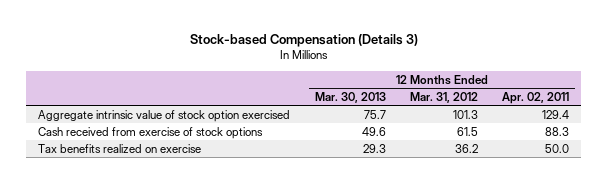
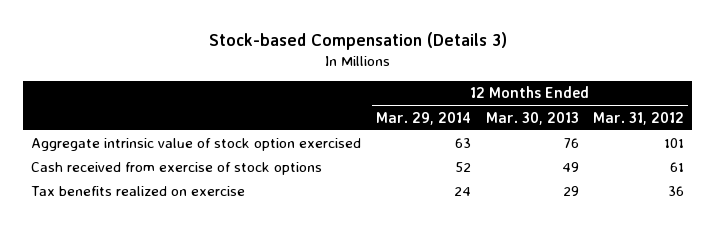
[502,91,570,104] Apr. 02, 2011 -> none
none -> [375,111,471,125] Mar. 29, 2014
[363,109,386,119] 75.7 -> [563,138,579,149] 76
[452,109,478,119] 101.3 -> [664,138,685,149] 101
[361,126,386,136] 49.6 -> [561,162,579,173] 49
[456,126,478,136] 61.5 -> [670,162,685,173] 61
[362,143,386,153] 29.3 -> [562,186,579,197] 29
[454,143,478,153] 36.2 -> [668,186,685,197] 36

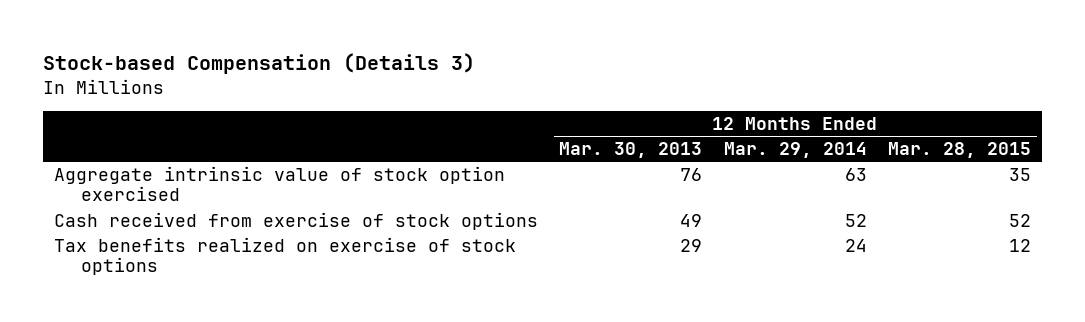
[593,111,685,125] Mar. 31, 2012 -> none
none -> [888,142,1032,159] Mar. 28, 2015
[30,186,245,197] Tax benefits realized on exercise -> [53,236,516,276] Tax benefits realized on exercise of stock options

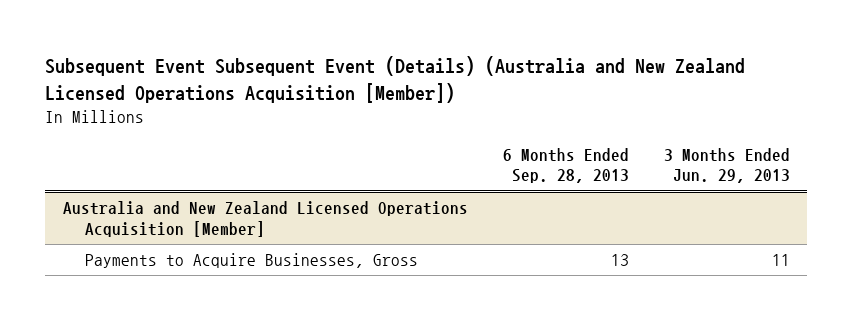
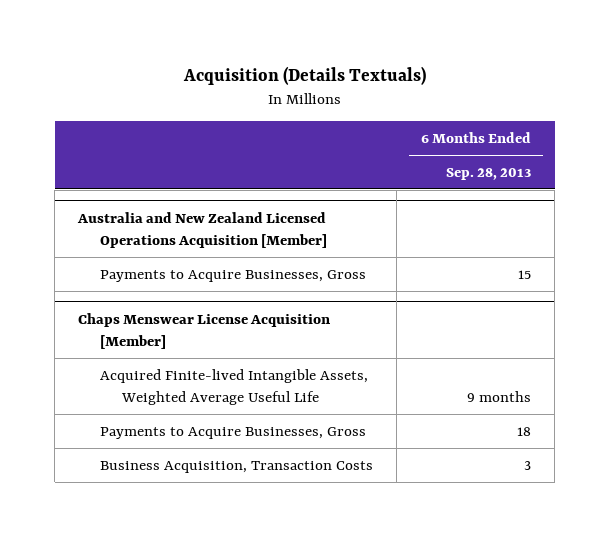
[45,56,746,103] Subsequent Event Subsequent Event (Details) (Australia and New Zealand Licensed Operations Acquisition [Member]) -> [182,66,426,86] Acquisition (Details Textuals)
[663,147,790,184] 3 Months Ended Jun. 29, 2013 -> none
[610,254,629,267] 13 -> [517,269,531,279] 15
none -> [78,312,331,349] Chaps Menswear License Acquisition [Member]
none -> [100,368,369,405] Acquired Finite-lived Intangible Assets, Weighted Average Useful Life
none -> [100,426,367,439] Payments to Acquire Businesses, Gross
none -> [100,460,374,473] Business Acquisition, Transaction Costs

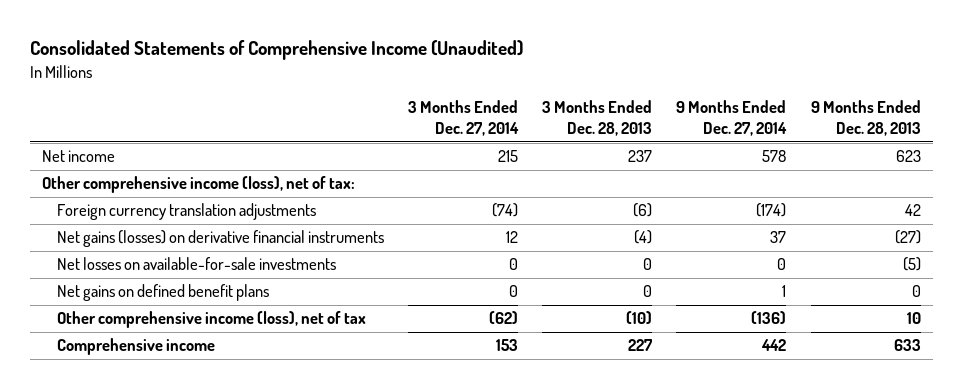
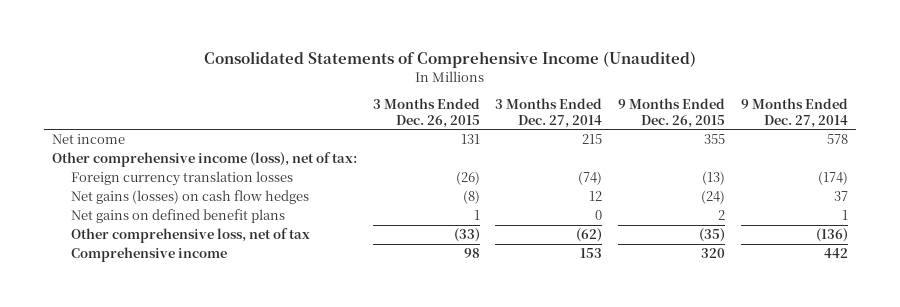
[542,100,653,137] 3 Months Ended Dec. 28, 2013 -> none
[810,100,921,137] 9 Months Ended Dec. 28, 2013 -> none
none -> [372,98,480,128] 3 Months Ended Dec. 26, 2015
none -> [618,98,726,128] 9 Months Ended Dec. 26, 2015
[56,257,336,271] Net losses on available-for-sale investments -> none
[56,203,316,221] Foreign currency translation adjustments -> [70,171,293,187] Foreign currency translation losses
[56,230,384,248] Net gains (losses) on derivative financial instruments -> [70,190,309,205] Net gains (losses) on cash flow hedges
[56,311,366,329] Other comprehensive income (loss), net of tax -> [70,228,310,244] Other comprehensive loss, net of tax

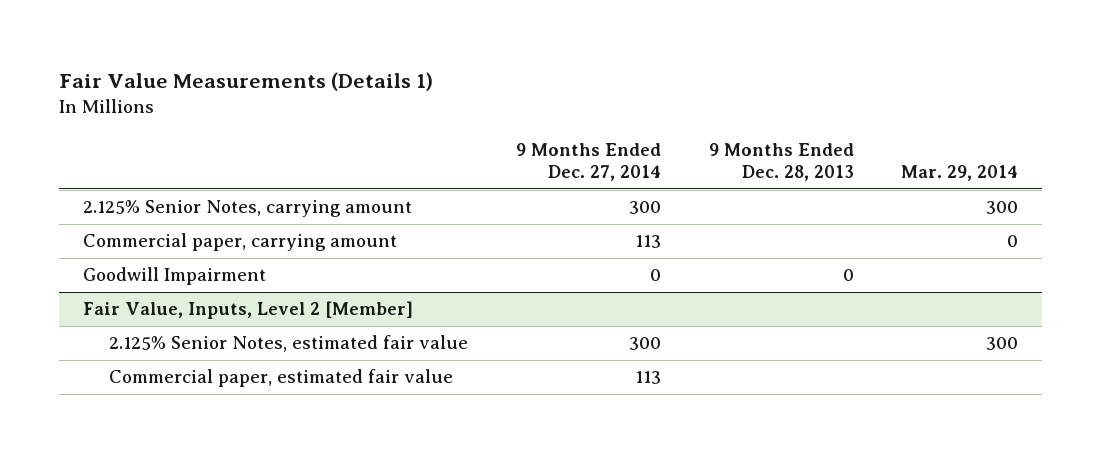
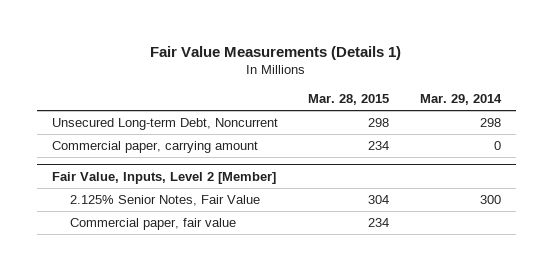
[515,142,661,182] 9 Months Ended Dec. 27, 2014 -> none
[708,142,854,182] 9 Months Ended Dec. 28, 2013 -> none
none -> [308,94,390,106] Mar. 28, 2015
[82,200,412,218] 2.125% Senior Notes, carrying amount -> none
none -> [51,118,278,131] Unsecured Long-term Debt, Noncurrent
[82,267,266,286] Goodwill Impairment -> none
[109,335,469,353] 2.125% Senior Notes, estimated fair value -> [69,195,260,207] 2.125% Senior Notes, Fair Value
[109,369,454,388] Commercial paper, estimated fair value -> [69,218,236,231] Commercial paper, fair value

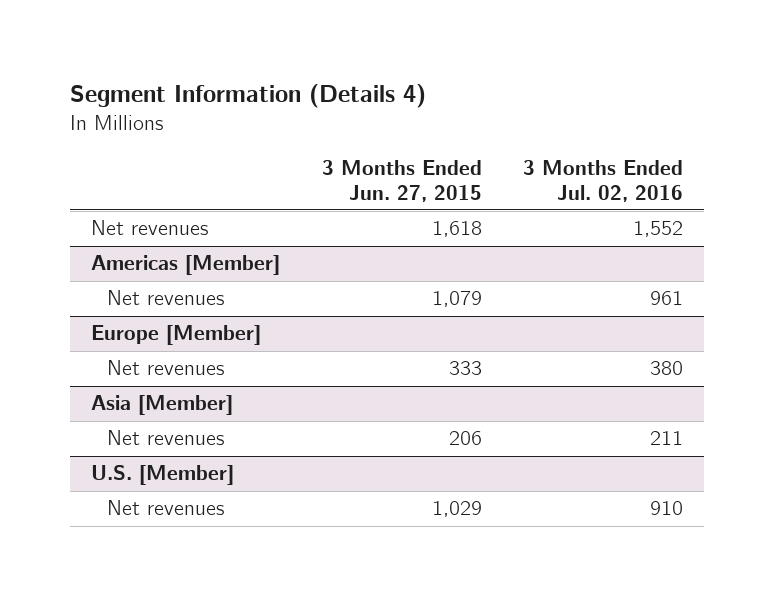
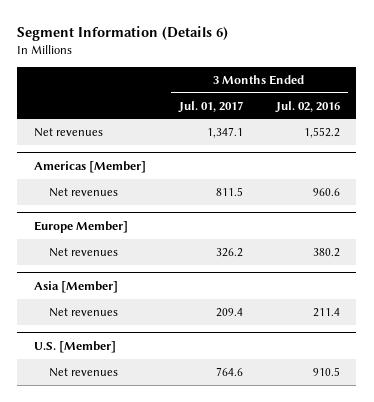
[70,84,427,109] Segment Information (Details 4) -> [17,26,229,42] Segment Information (Details 6)
[321,160,482,202] 3 Months Ended Jun. 27, 2015 -> none
none -> [177,100,243,113] Jul. 01, 2017
[633,221,684,238] 1,552 -> [303,127,340,139] 1,552.2
[650,291,684,306] 961 -> [312,188,340,197] 960.6
[91,325,262,346] Europe [Member] -> [33,221,128,234] Europe Member]
[650,361,684,376] 380 -> [312,248,340,258] 380.2
[650,431,684,446] 211 -> [312,308,340,318] 211.4
[650,501,684,516] 910 -> [312,367,340,377] 910.5

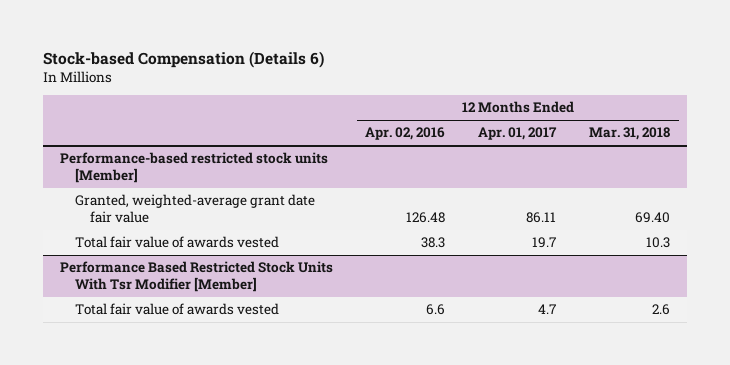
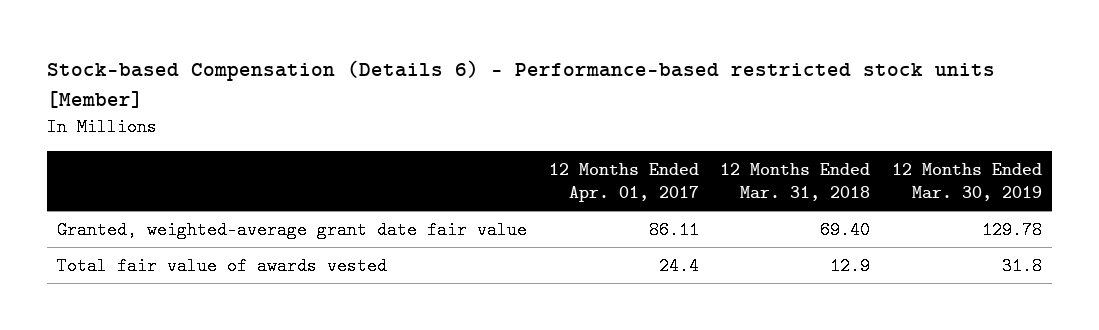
[43,50,325,68] Stock-based Compensation (Details 6) -> [46,60,995,109] Stock-based Compensation (Details 6) - Performance-based restricted stock units [Member]
[365,127,446,141] Apr. 02, 2016 -> none
none -> [891,162,1042,202] 12 Months Ended Mar. 30, 2019
[59,152,328,183] Performance-based restricted stock units [Member] -> none
[59,261,333,292] Performance Based Restricted Stock Units With Tsr Modifier [Member] -> none
[74,303,279,316] Total fair value of awards vested -> none
[532,237,557,249] 19.7 -> [658,256,699,275] 24.4
[646,237,671,249] 10.3 -> [830,256,871,275] 12.9

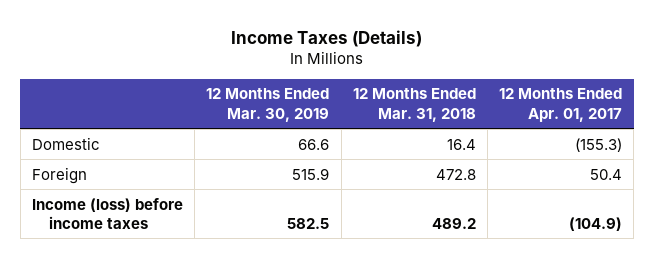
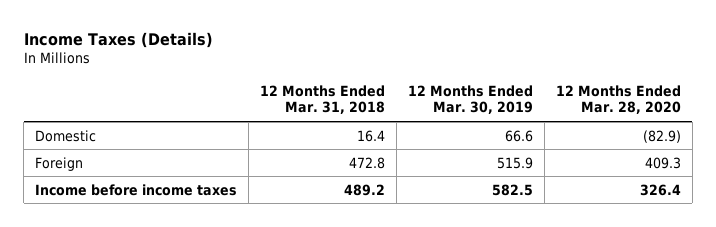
[499,88,623,122] 12 Months Ended Apr. 01, 2017 -> none
none -> [555,84,681,115] 12 Months Ended Mar. 28, 2020
[32,197,184,229] Income (loss) before income taxes -> [35,183,238,196] Income before income taxes

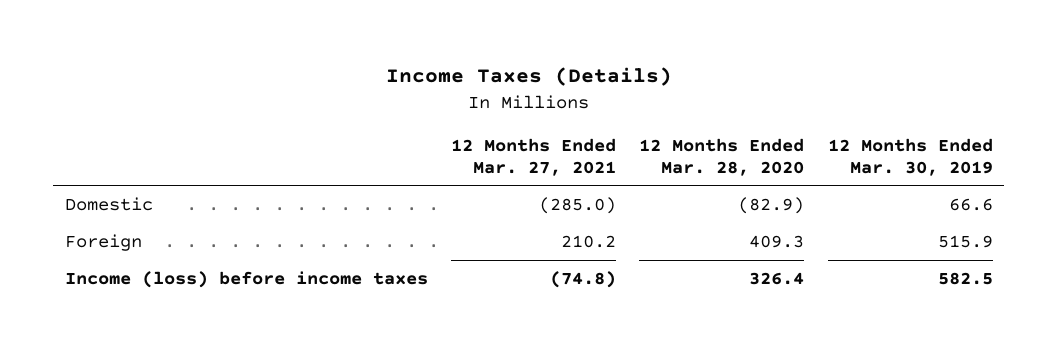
[260,84,386,115] 12 Months Ended Mar. 31, 2018 -> none
none -> [451,137,617,176] 12 Months Ended Mar. 27, 2021
[35,183,238,196] Income before income taxes -> [64,270,428,288] Income (loss) before income taxes

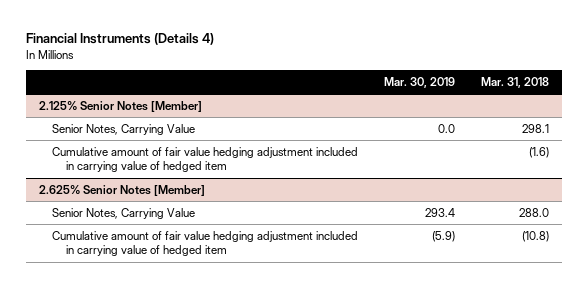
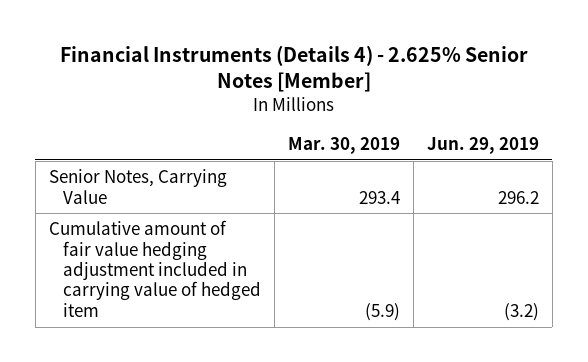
[25,33,214,46] Financial Instruments (Details 4) -> [59,44,528,92] Financial Instruments (Details 4) - 2.625% Senior Notes [Member]
[481,76,550,88] Mar. 31, 2018 -> none
none -> [426,136,539,154] Jun. 29, 2019
[38,100,202,112] 2.125% Senior Notes [Member] -> none
[52,123,196,135] Senior Notes, Carrying Value -> none
[52,146,359,173] Cumulative amount of fair value hedging adjustment included in carrying value of hedged item -> none
[38,184,205,196] 2.625% Senior Notes [Member] -> none

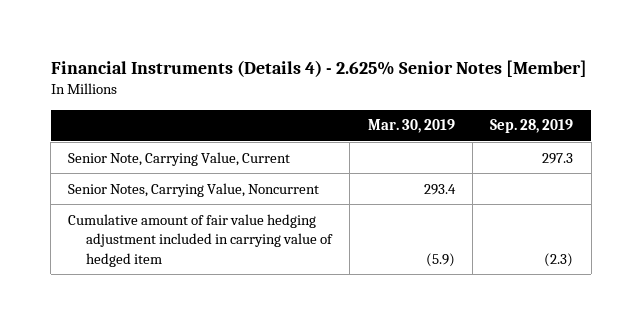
[426,136,539,154] Jun. 29, 2019 -> none
none -> [490,119,574,134] Sep. 28, 2019
none -> [68,151,291,166] Senior Note, Carrying Value, Current
[48,169,227,204] Senior Notes, Carrying Value -> [68,182,320,197] Senior Notes, Carrying Value, Noncurrent

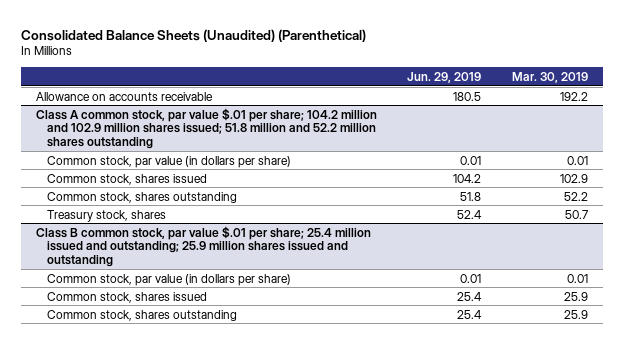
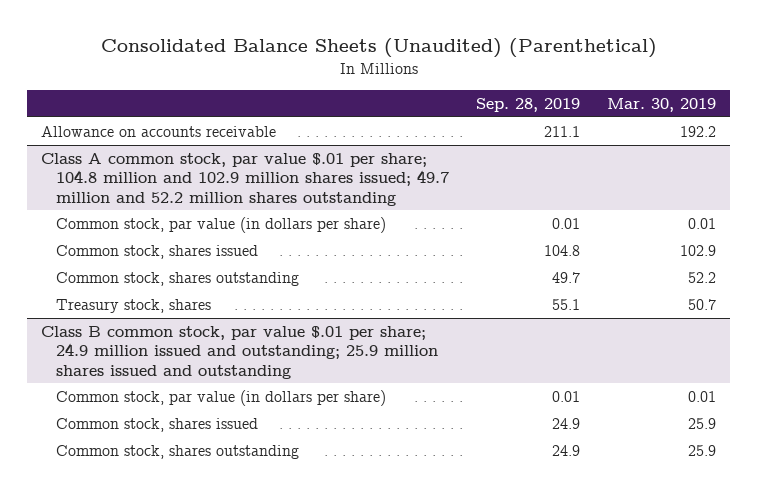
[407,71,482,83] Jun. 29, 2019 -> none
none -> [476,98,581,113] Sep. 28, 2019
[36,107,378,150] Class A common stock, par value $.01 per share; 104.2 million and 102.9 million shares issued; 51.8 million and 52.2 million shares outstanding -> [40,152,450,206] Class A common stock, par value $.01 per share; 104.8 million and 102.9 million shares issued; 49.7 million and 52.2 million shares outstanding
[36,225,372,268] Class B common stock, par value $.01 per share; 25.4 million issued and outstanding; 25.9 million shares issued and outstanding -> [40,325,439,379] Class B common stock, par value $.01 per share; 24.9 million issued and outstanding; 25.9 million shares issued and outstanding

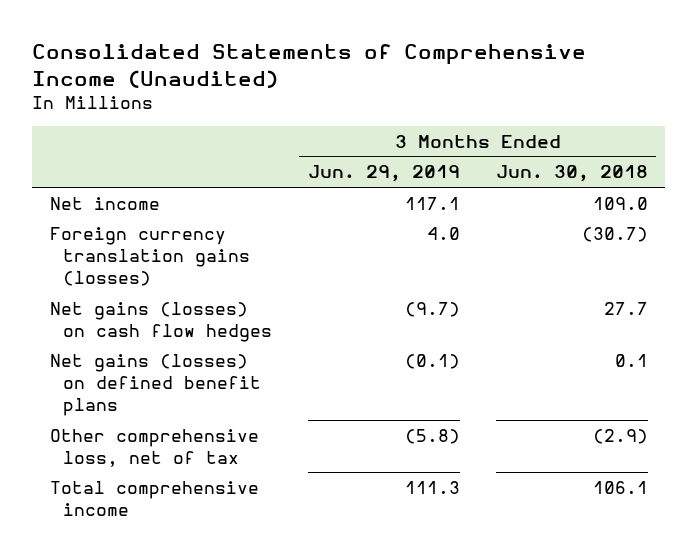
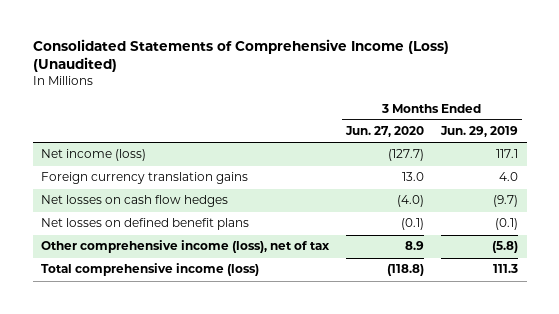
[31,43,586,88] Consolidated Statements of Comprehensive Income (Unaudited) -> [32,39,449,73] Consolidated Statements of Comprehensive Income (Loss) (Unaudited)
[495,165,648,183] Jun. 30, 2018 -> none
none -> [345,126,425,138] Jun. 27, 2020
[49,196,160,210] Net income -> [41,149,147,162] Net income (loss)
[49,226,251,286] Foreign currency translation gains (losses) -> [41,172,249,185] Foreign currency translation gains
[49,301,273,342] Net gains (losses) on cash flow hedges -> [41,195,229,208] Net losses on cash flow hedges
[49,353,262,416] Net gains (losses) on defined benefit plans -> [41,218,250,231] Net losses on defined benefit plans
[49,428,259,467] Other comprehensive loss, net of tax -> [41,240,331,254] Other comprehensive income (loss), net of tax
[49,480,259,516] Total comprehensive income -> [41,263,260,277] Total comprehensive income (loss)

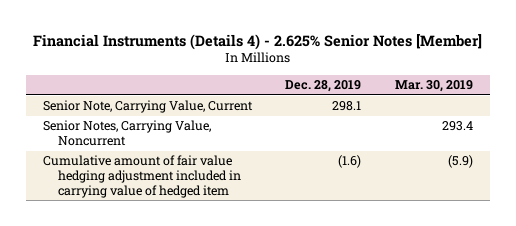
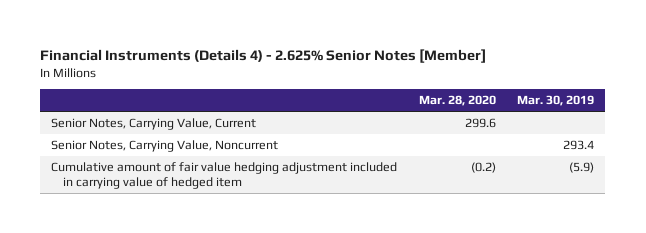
[285,80,362,93] Dec. 28, 2019 -> none
none -> [418,95,496,107] Mar. 28, 2020
[42,100,253,114] Senior Note, Carrying Value, Current -> [51,118,257,131] Senior Notes, Carrying Value, Current

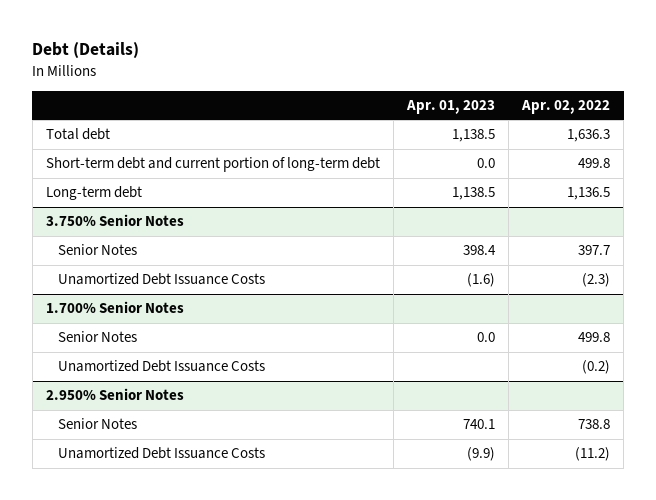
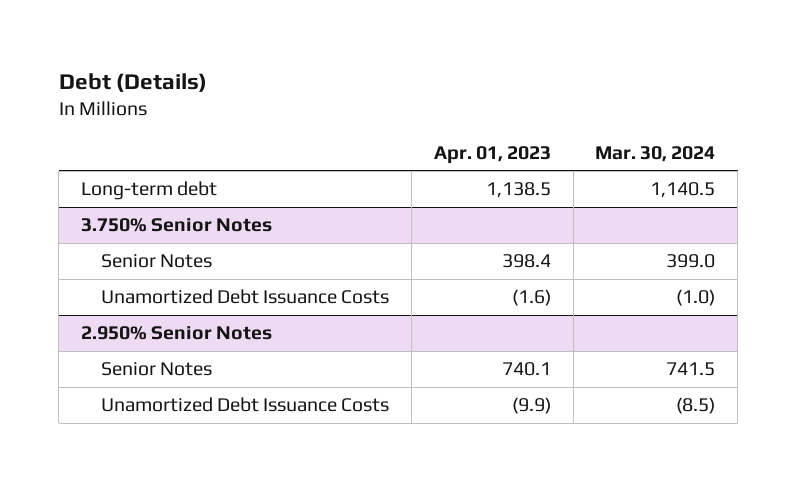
[521,100,611,115] Apr. 02, 2022 -> none
none -> [595,145,716,162] Mar. 30, 2024
[45,128,110,141] Total debt -> none
[45,157,380,173] Short-term debt and current portion of long-term debt -> none
[45,301,184,314] 1.700% Senior Notes -> none
[58,331,138,343] Senior Notes -> none
[58,360,266,373] Unamortized Debt Issuance Costs -> none

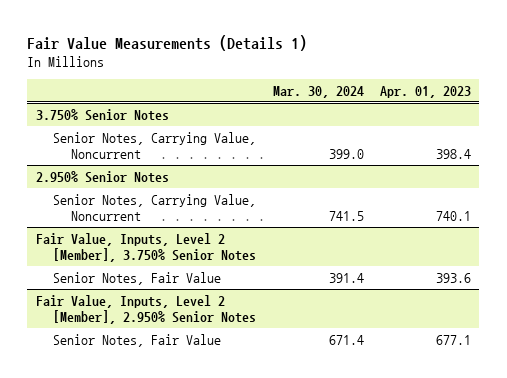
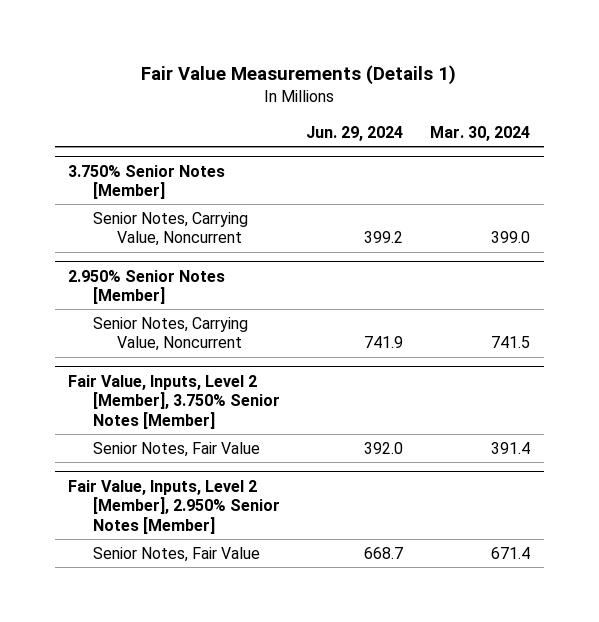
[380,85,472,98] Apr. 01, 2023 -> none
none -> [306,126,404,142] Jun. 29, 2024
[35,108,169,121] 3.750% Senior Notes -> [68,164,226,200] 3.750% Senior Notes [Member]
[35,170,169,183] 2.950% Senior Notes -> [68,269,226,305] 2.950% Senior Notes [Member]
[35,232,257,263] Fair Value, Inputs, Level 2 [Member], 3.750% Senior Notes -> [68,374,280,430] Fair Value, Inputs, Level 2 [Member], 3.750% Senior Notes [Member]
[35,294,257,325] Fair Value, Inputs, Level 2 [Member], 2.950% Senior Notes -> [68,479,280,535] Fair Value, Inputs, Level 2 [Member], 2.950% Senior Notes [Member]

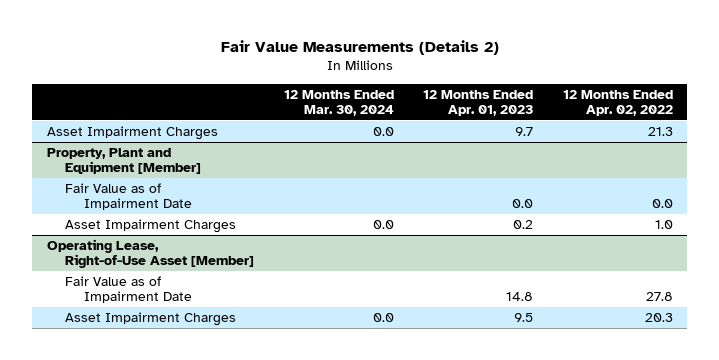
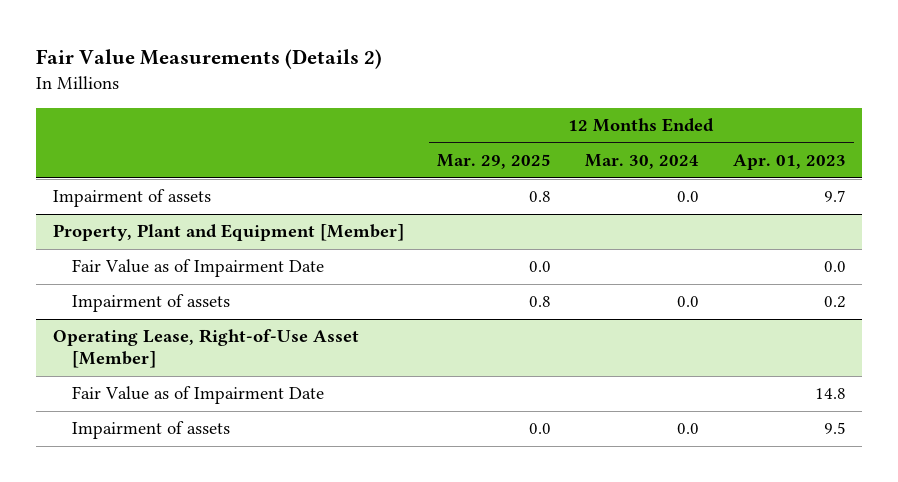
[562,89,673,116] 12 Months Ended Apr. 02, 2022 -> none
none -> [437,154,552,170] Mar. 29, 2025
[46,126,218,141] Asset Impairment Charges -> [52,189,211,208] Impairment of assets
[65,219,237,234] Asset Impairment Charges -> [72,294,231,313] Impairment of assets
[65,312,237,327] Asset Impairment Charges -> [72,421,231,440] Impairment of assets

